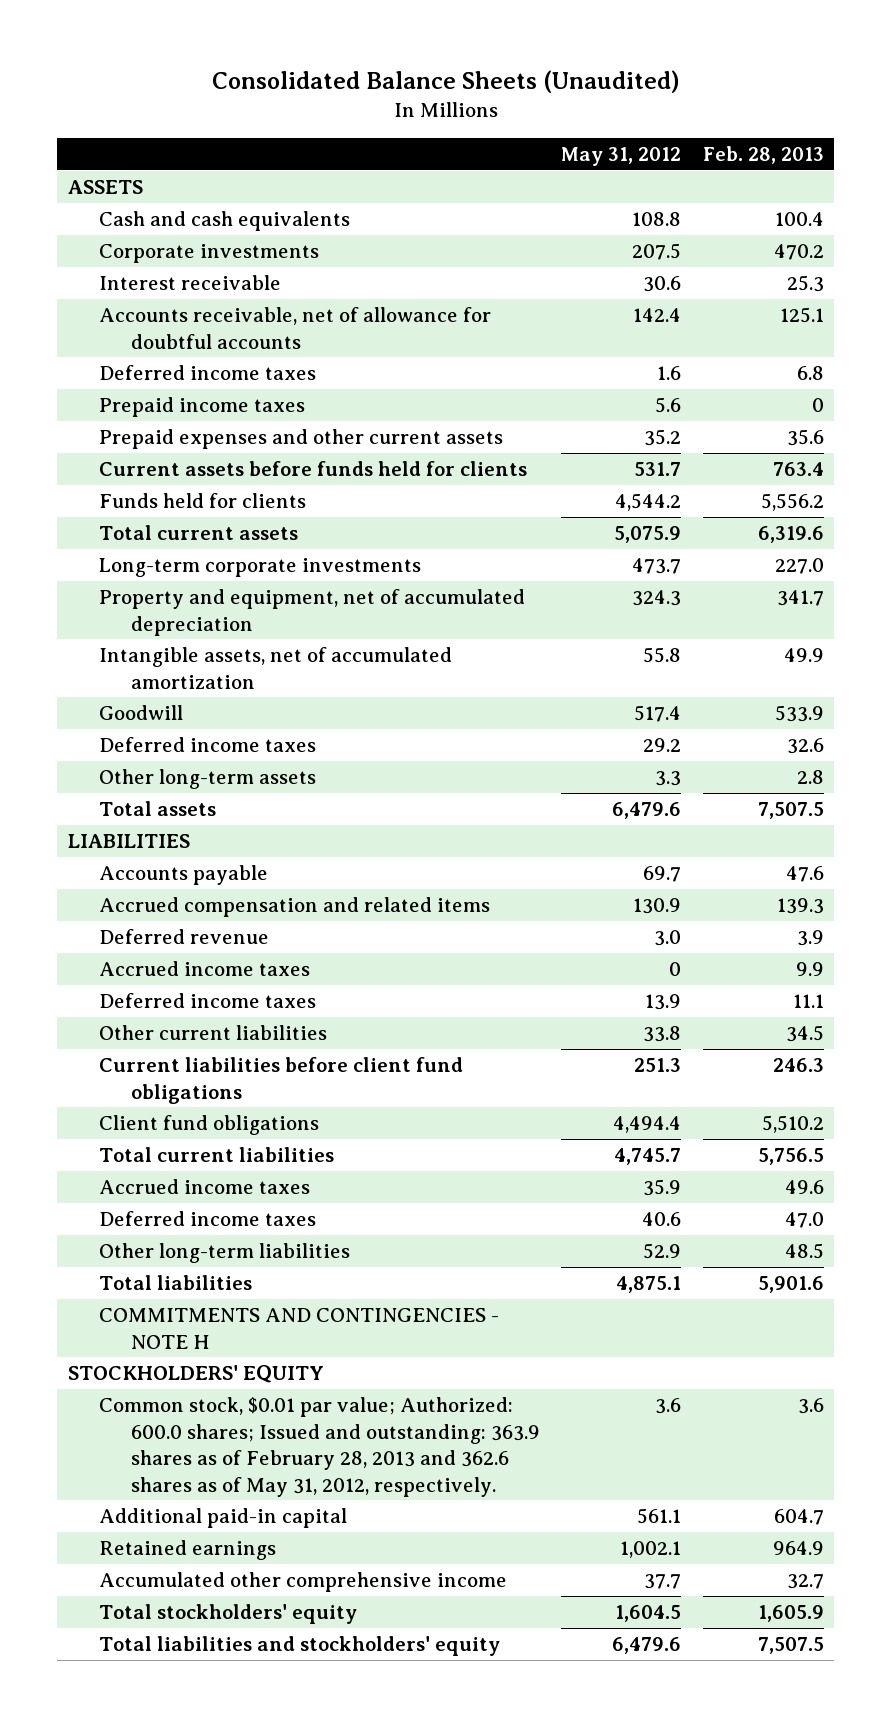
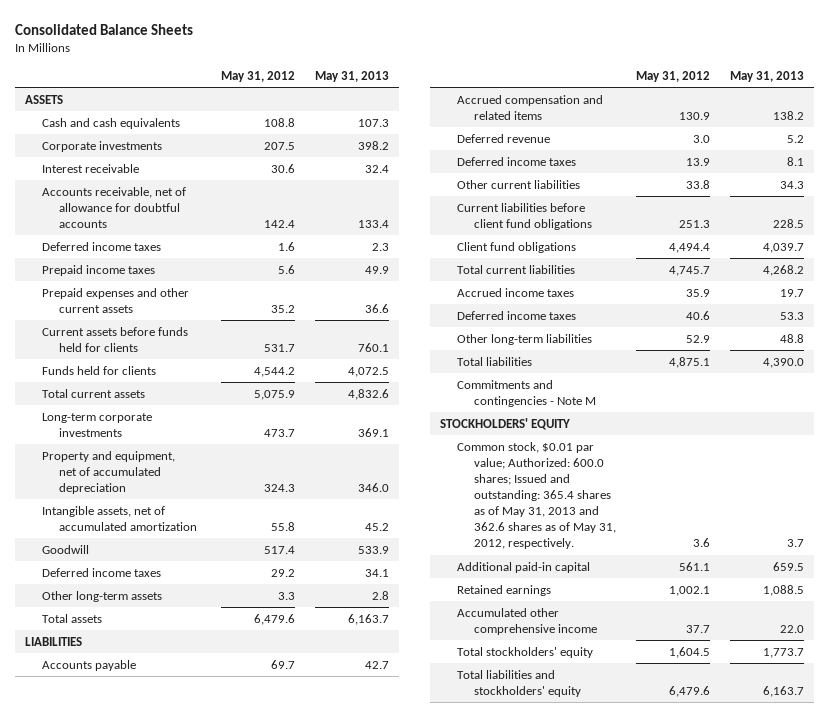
[211,70,680,94] Consolidated Balance Sheets (Unaudited) -> [15,23,194,35] Consolidated Balance Sheets
[702,145,824,164] Feb. 28, 2013 -> none
none -> [314,71,389,83] May 31, 2013
[99,961,311,977] Accrued income taxes -> none
[99,1308,500,1349] COMMITMENTS AND CONTINGENCIES - NOTE H -> [457,379,596,407] Commitments and contingencies - Note M
[99,1397,540,1497] Common stock, $0.01 par value; Authorized: 600.0 shares; Issued and outstanding: 363.9 shares as of February 28, 2013 and 362.6 shares as of May 31, 2012, respectively. -> [457,441,616,550] Common stock, $0.01 par value; Authorized: 600.0 shares; Issued and outstanding: 365.4 shares as of May 31, 2013 and 362.6 shares as of May 31, 2012, respectively.

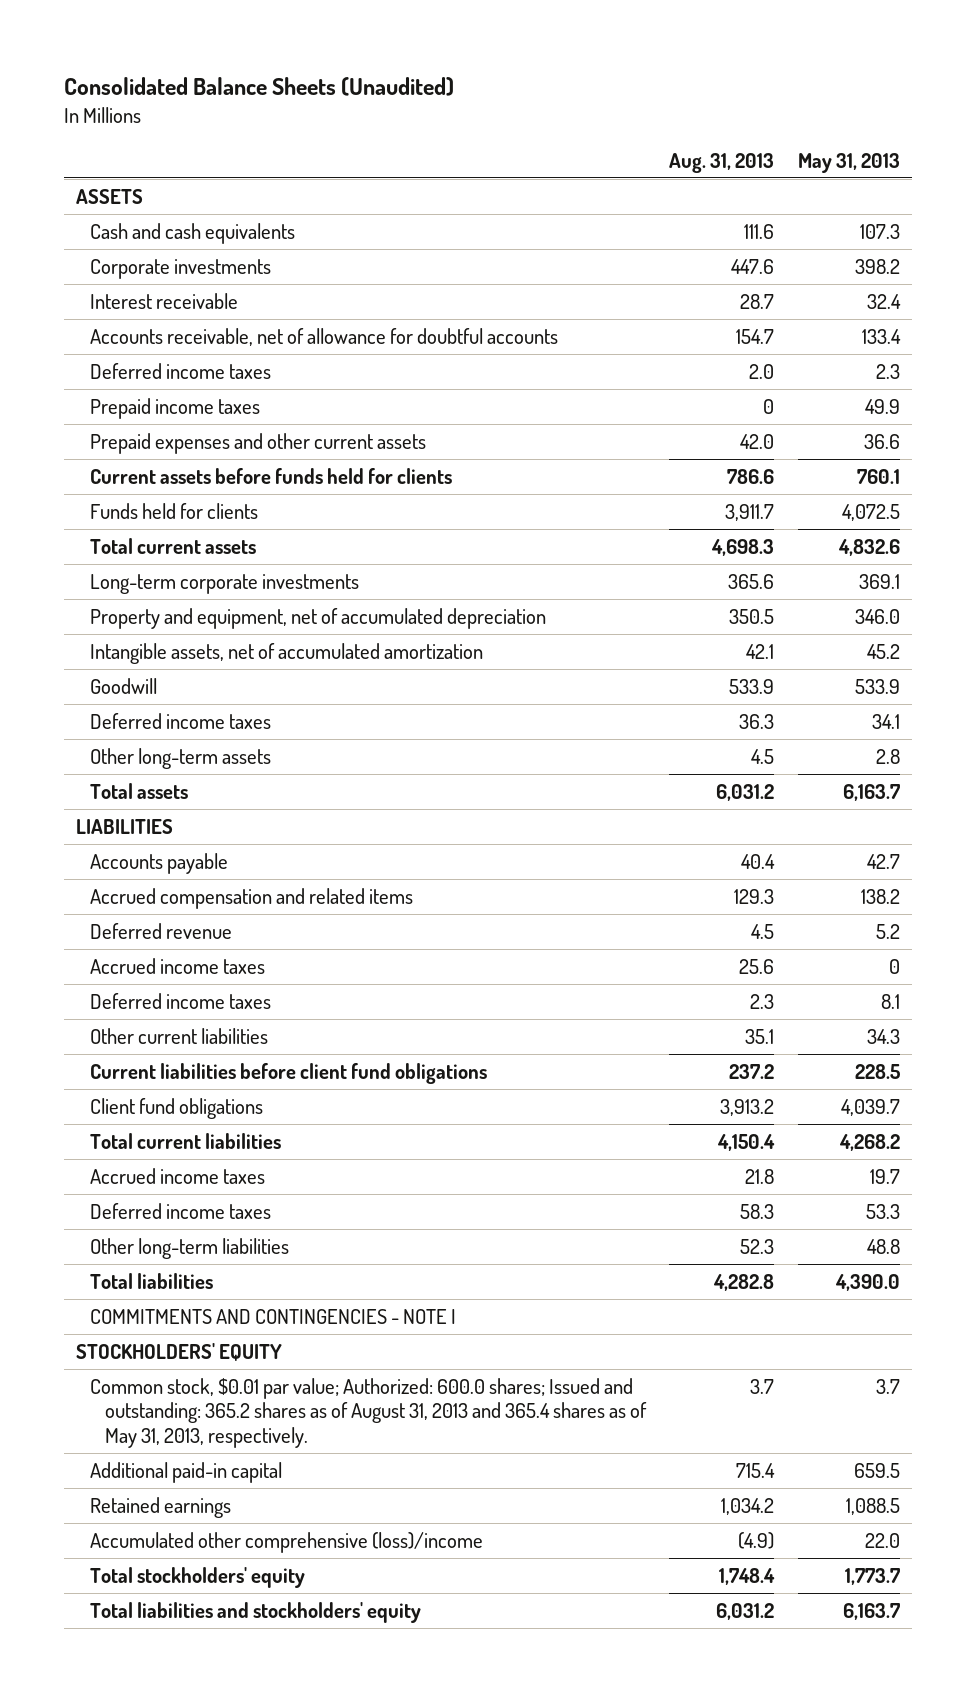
[15,23,194,35] Consolidated Balance Sheets -> [63,77,454,97] Consolidated Balance Sheets (Unaudited)
[220,71,295,83] May 31, 2012 -> none
none -> [669,152,775,173] Aug. 31, 2013
none -> [90,957,266,974] Accrued income taxes
[457,379,596,407] Commitments and contingencies - Note M -> [90,1308,457,1324] COMMITMENTS AND CONTINGENCIES - NOTE I
[457,441,616,550] Common stock, $0.01 par value; Authorized: 600.0 shares; Issued and outstanding: 365.4 shares as of May 31, 2013 and 362.6 shares as of May 31, 2012, respectively. -> [90,1377,647,1448] Common stock, $0.01 par value; Authorized: 600.0 shares; Issued and outstanding: 365.2 shares as of August 31, 2013 and 365.4 shares as of May 31, 2013, respectively.
[457,607,597,635] Accumulated other comprehensive income -> [90,1531,484,1553] Accumulated other comprehensive (loss)/income

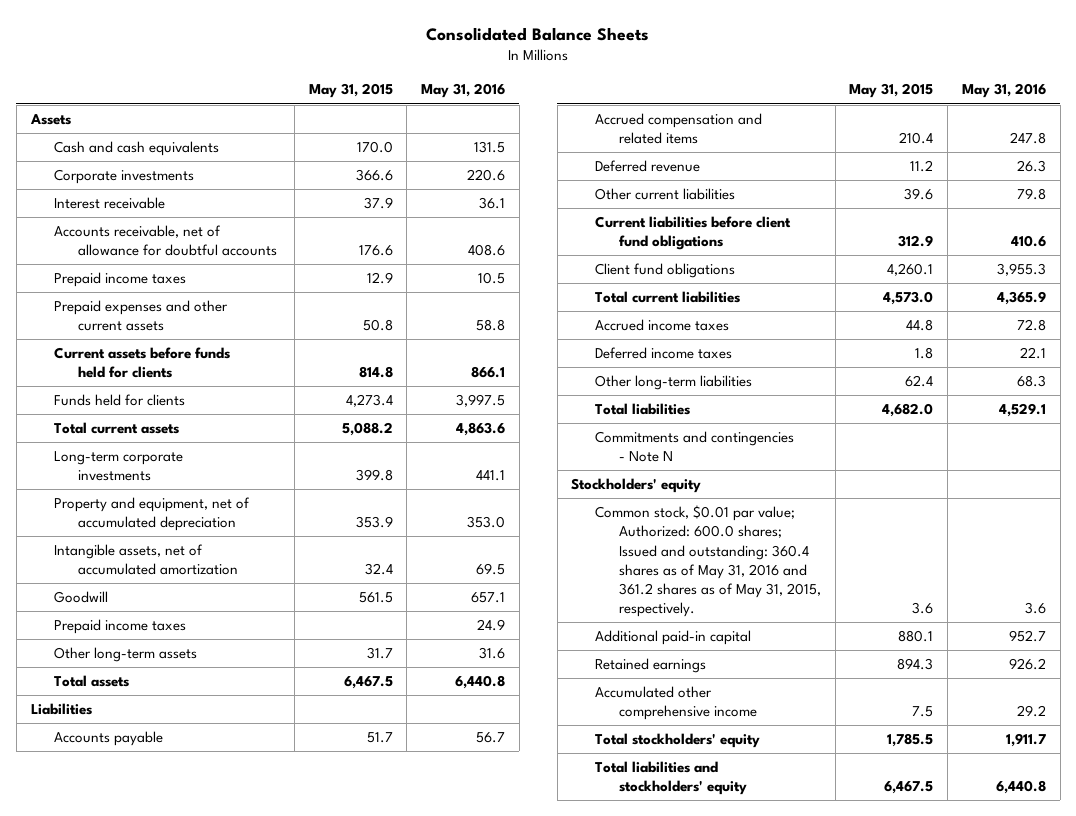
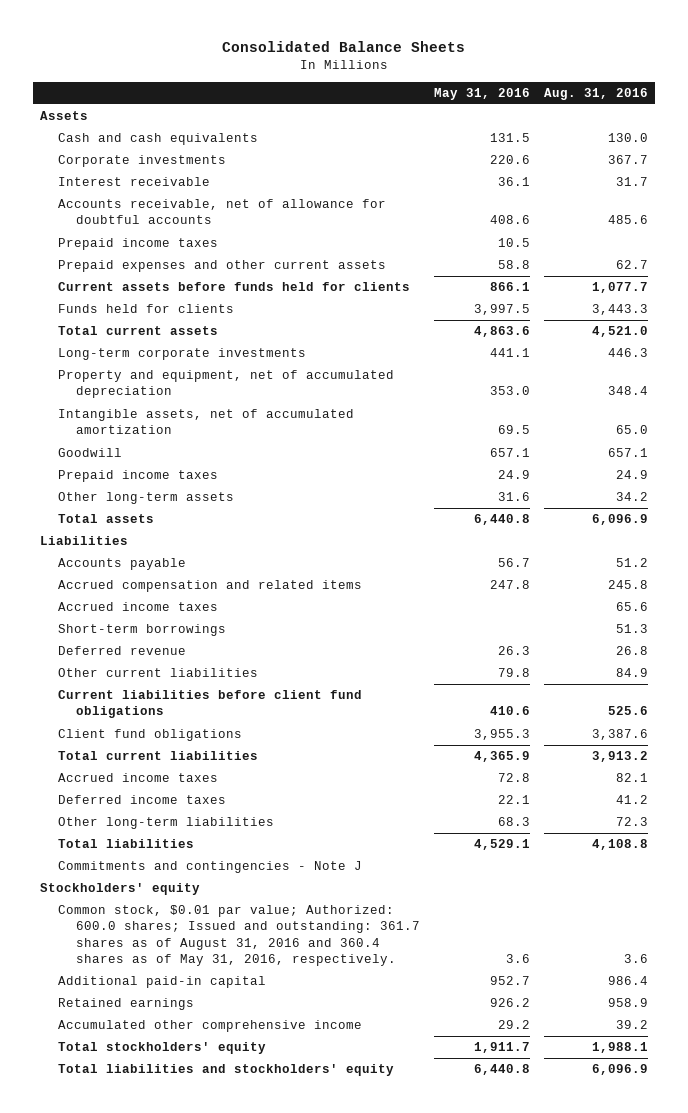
[308,83,393,99] May 31, 2015 -> none
none -> [543,87,648,100] Aug. 31, 2016
none -> [58,602,219,612] Accrued income taxes
none -> [58,624,227,637] Short-term borrowings
[595,431,795,463] Commitments and contingencies - Note N -> [58,861,363,874] Commitments and contingencies - Note J
[595,505,821,618] Common stock, $0.01 par value; Authorized: 600.0 shares; Issued and outstanding: 360.4 shares as of May 31, 2016 and 361.2 shares as of May 31, 2015, respectively. -> [58,905,421,966] Common stock, $0.01 par value; Authorized: 600.0 shares; Issued and outstanding: 361.7 shares as of August 31, 2016 and 360.4 shares as of May 31, 2016, respectively.

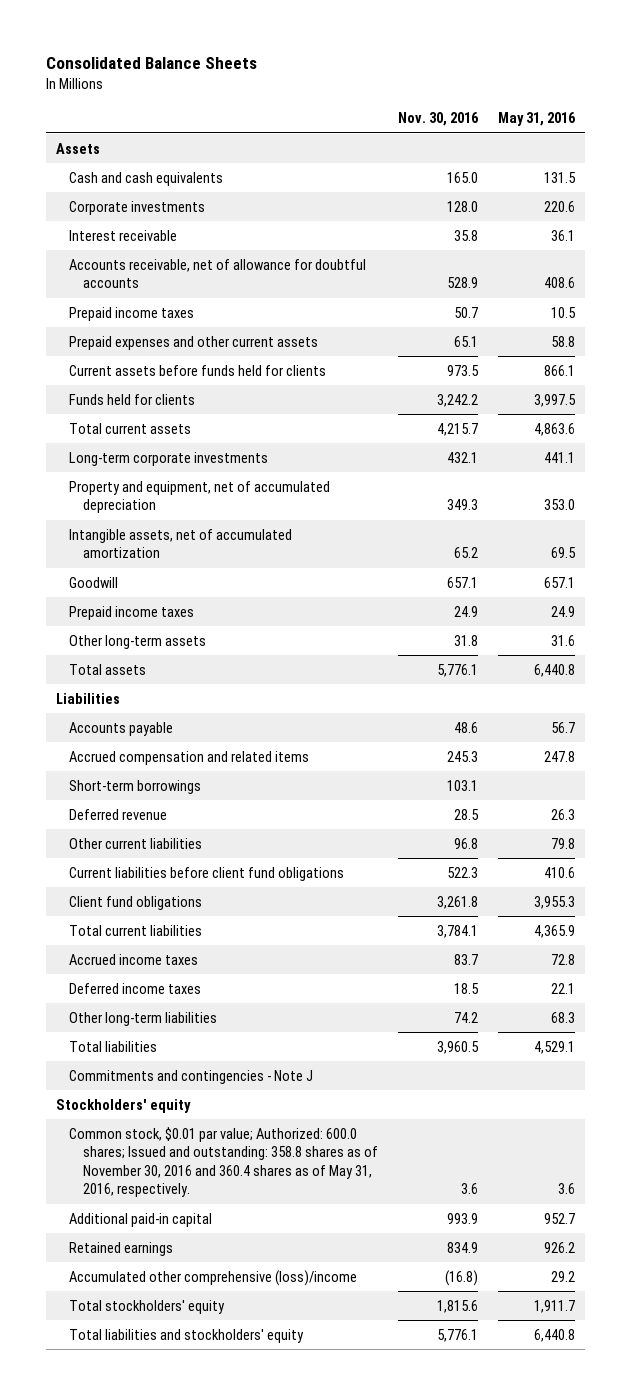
[543,87,648,100] Aug. 31, 2016 -> none
none -> [397,112,479,127] Nov. 30, 2016
[58,602,219,612] Accrued income taxes -> none
[58,905,421,966] Common stock, $0.01 par value; Authorized: 600.0 shares; Issued and outstanding: 361.7 shares as of August 31, 2016 and 360.4 shares as of May 31, 2016, respectively. -> [69,1126,378,1198] Common stock, $0.01 par value; Authorized: 600.0 shares; Issued and outstanding: 358.8 shares as of November 30, 2016 and 360.4 shares as of May 31, 2016, respectively.
[58,1020,363,1033] Accumulated other comprehensive income -> [69,1269,358,1286] Accumulated other comprehensive (loss)/income

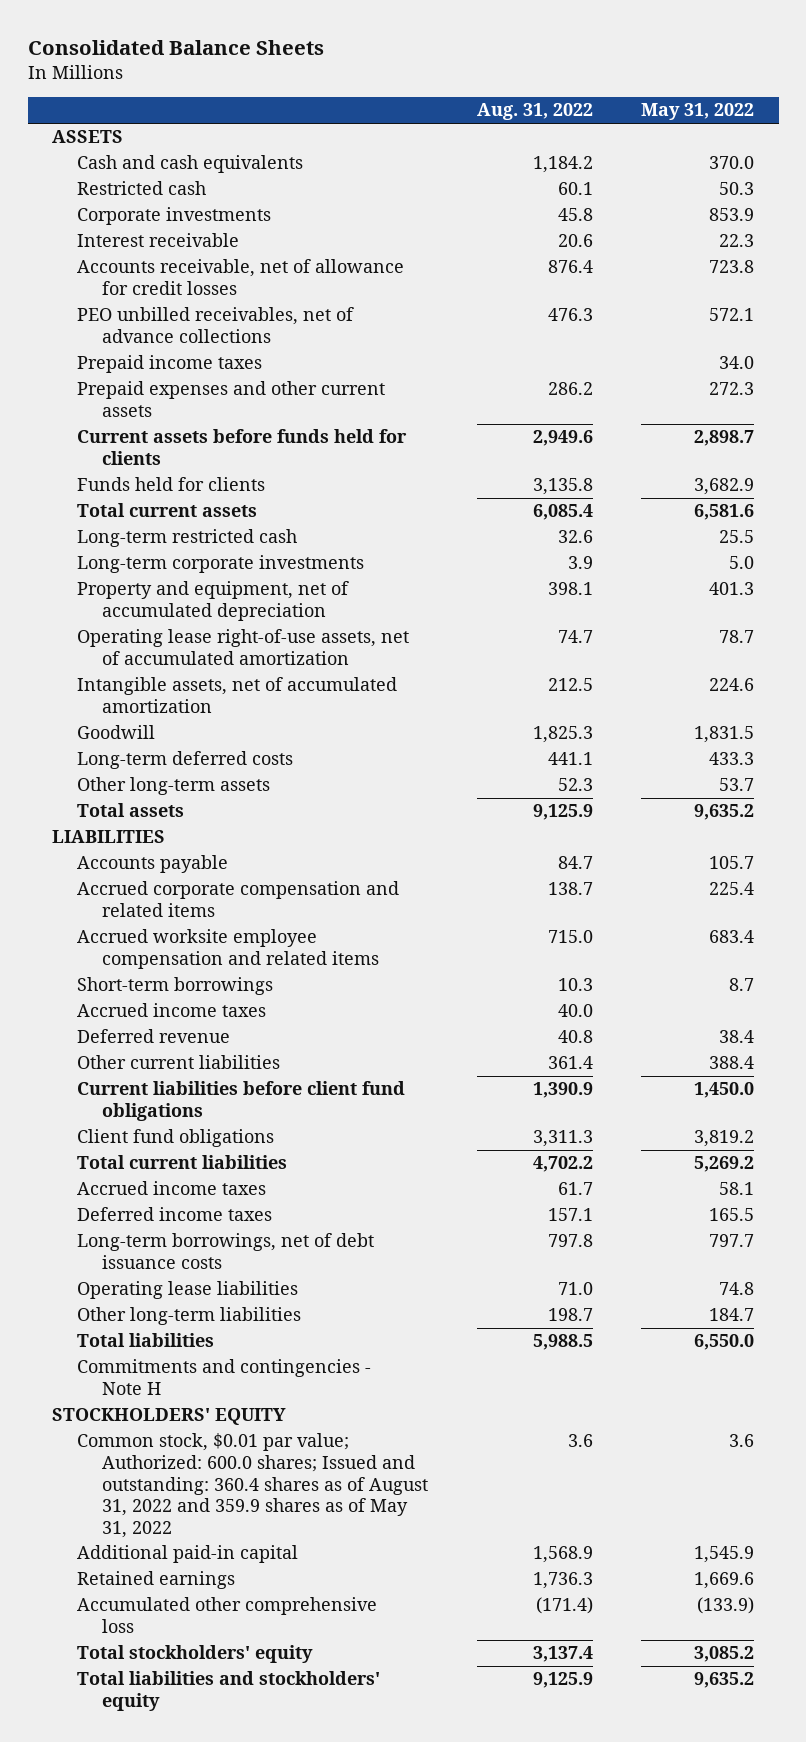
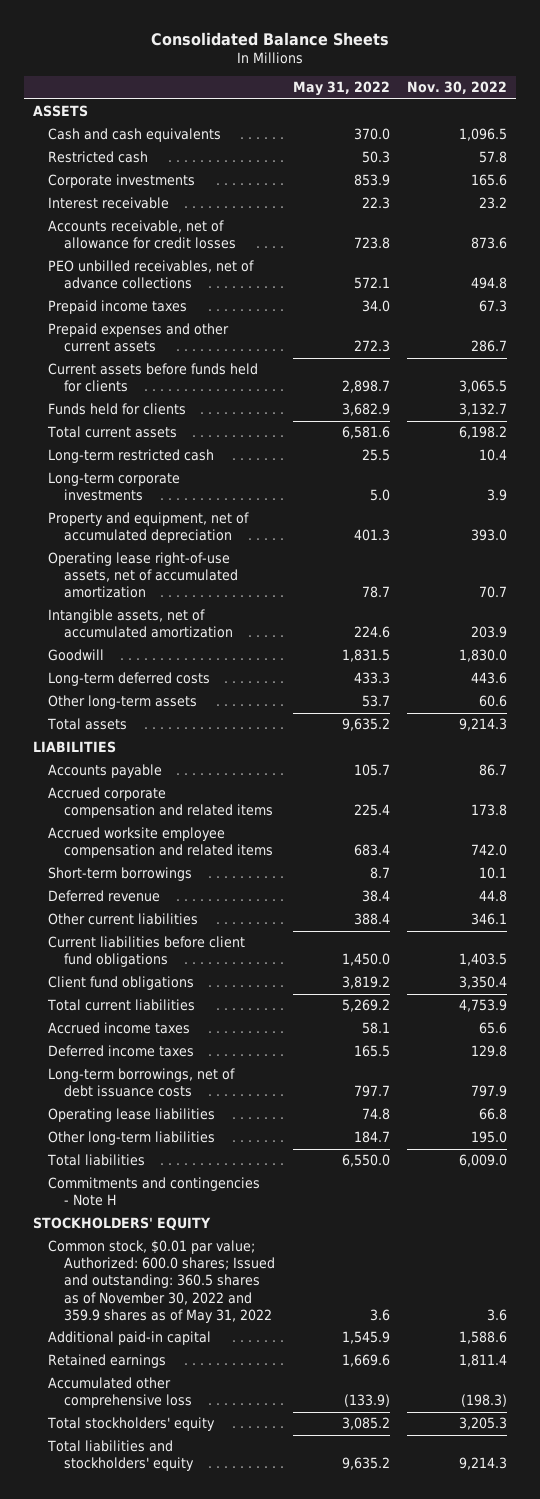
[476,103,593,121] Aug. 31, 2022 -> none
none -> [407,81,508,95] Nov. 30, 2022
[77,1003,267,1018] Accrued income taxes -> none
[77,1433,429,1538] Common stock, $0.01 par value; Authorized: 600.0 shares; Issued and outstanding: 360.4 shares as of August 31, 2022 and 359.9 shares as of May 31, 2022 -> [48,1240,276,1323] Common stock, $0.01 par value; Authorized: 600.0 shares; Issued and outstanding: 360.5 shares as of November 30, 2022 and 359.9 shares as of May 31, 2022

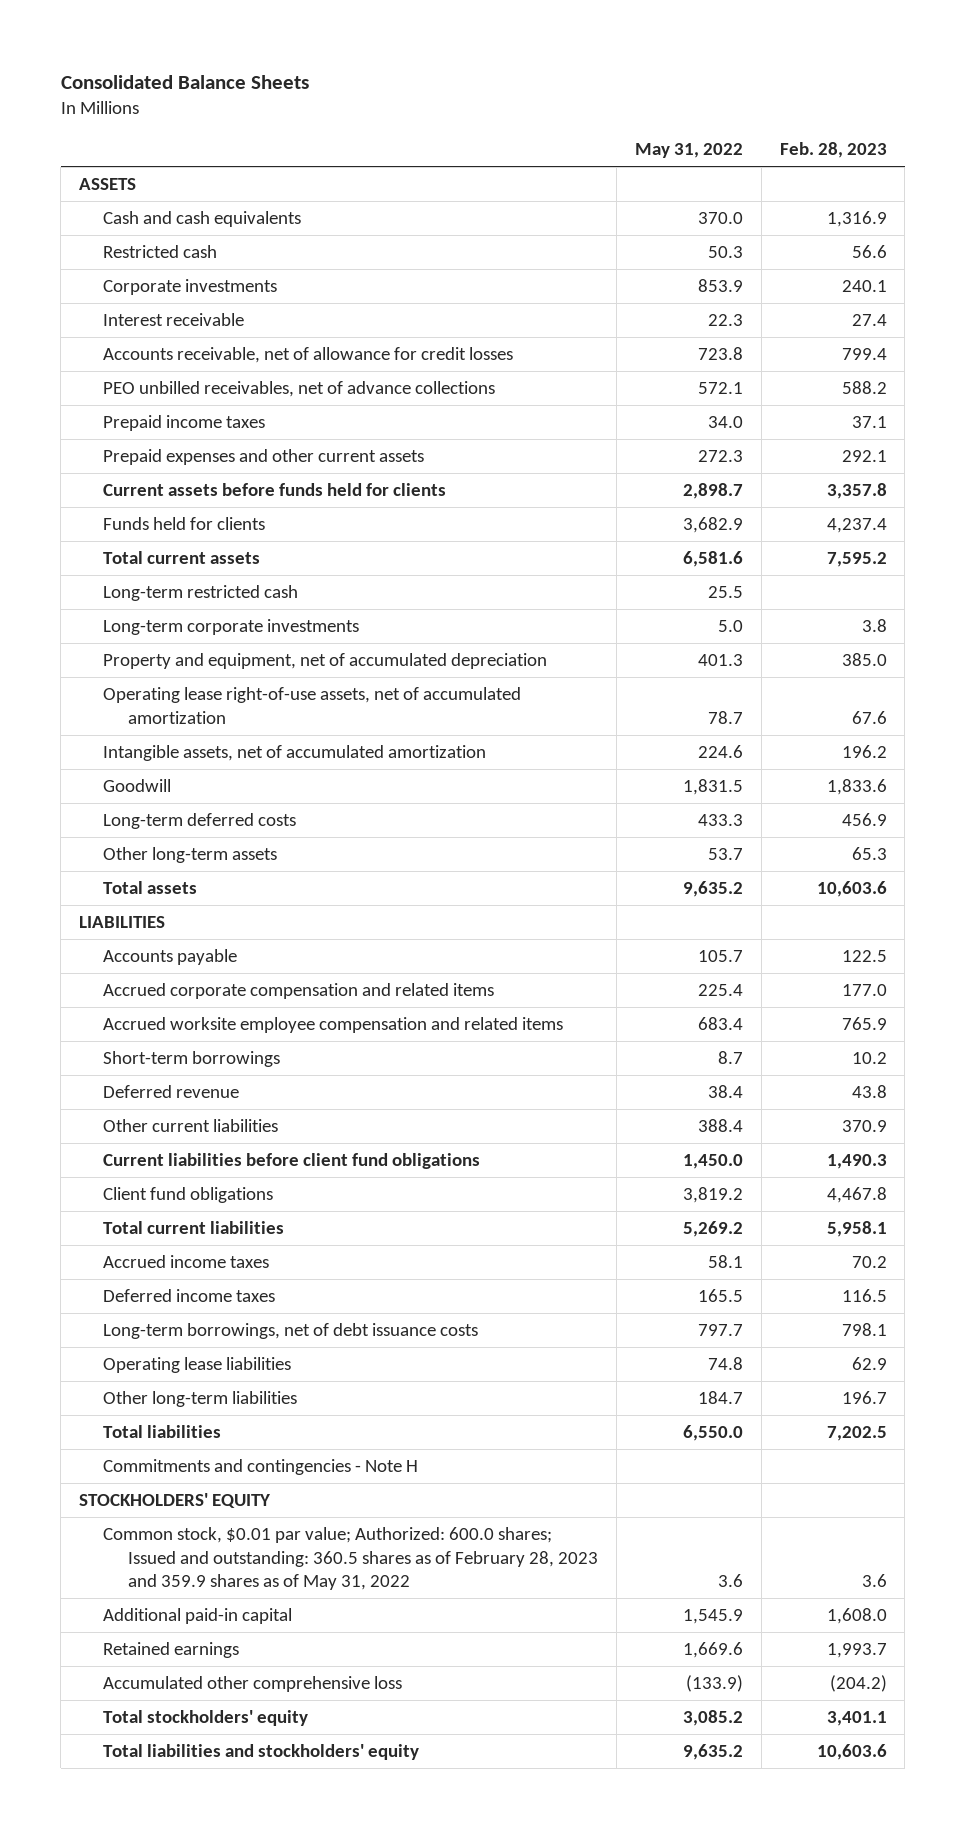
[407,81,508,95] Nov. 30, 2022 -> none
none -> [779,142,887,159] Feb. 28, 2023
[48,1240,276,1323] Common stock, $0.01 par value; Authorized: 600.0 shares; Issued and outstanding: 360.5 shares as of November 30, 2022 and 359.9 shares as of May 31, 2022 -> [103,1527,598,1591] Common stock, $0.01 par value; Authorized: 600.0 shares; Issued and outstanding: 360.5 shares as of February 28, 2023 and 359.9 shares as of May 31, 2022

